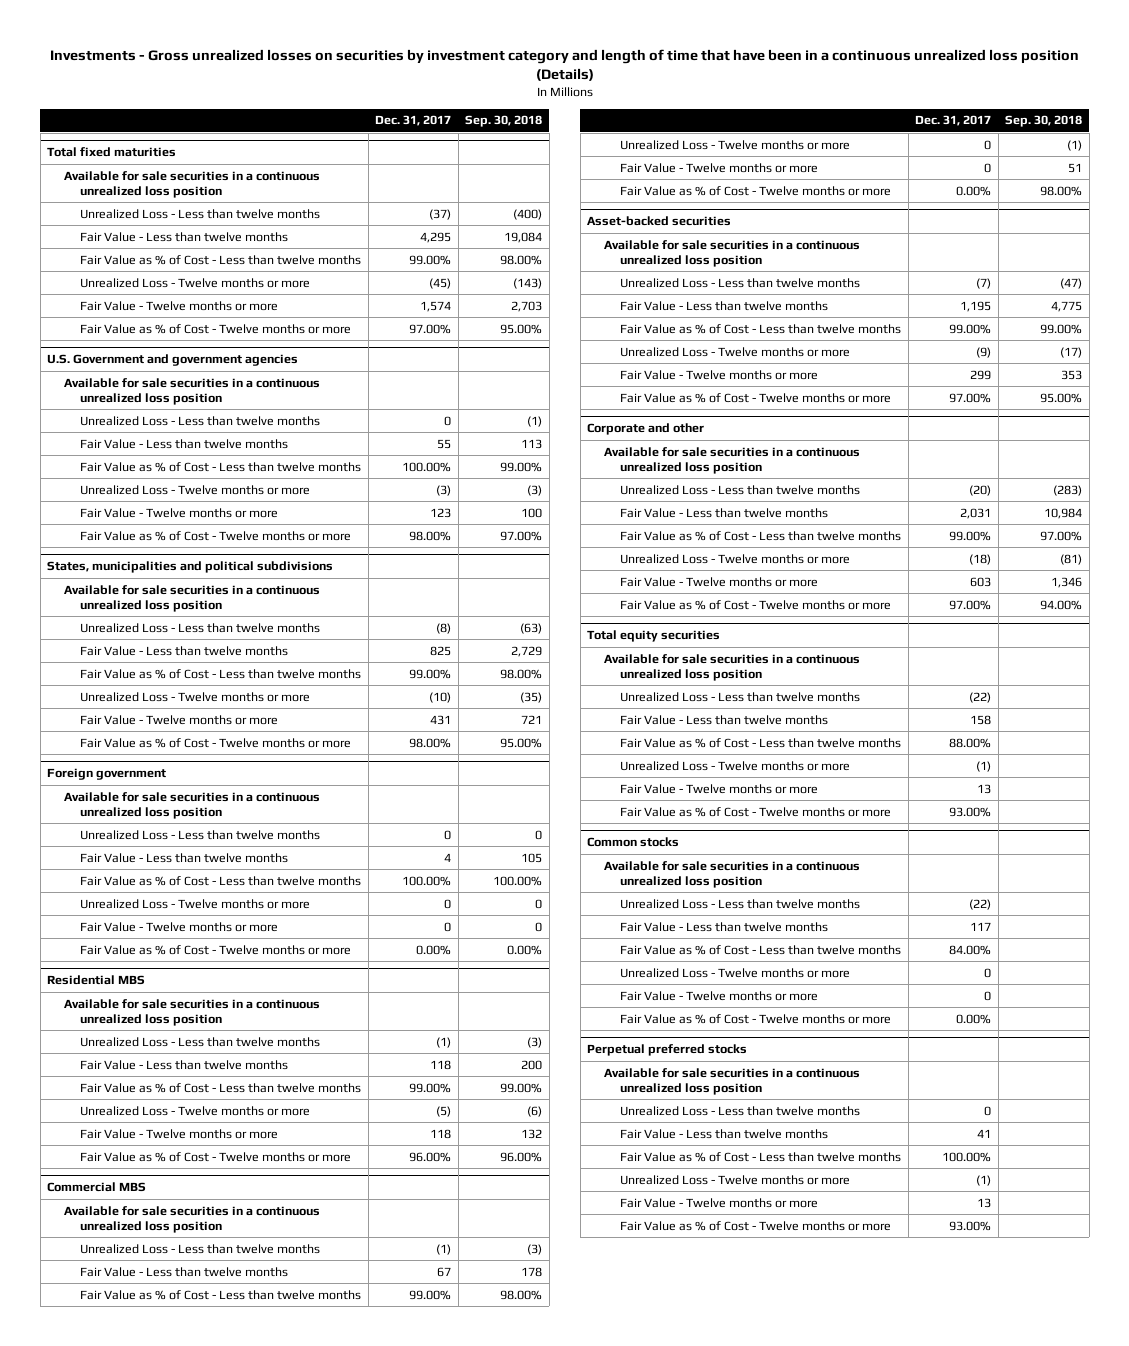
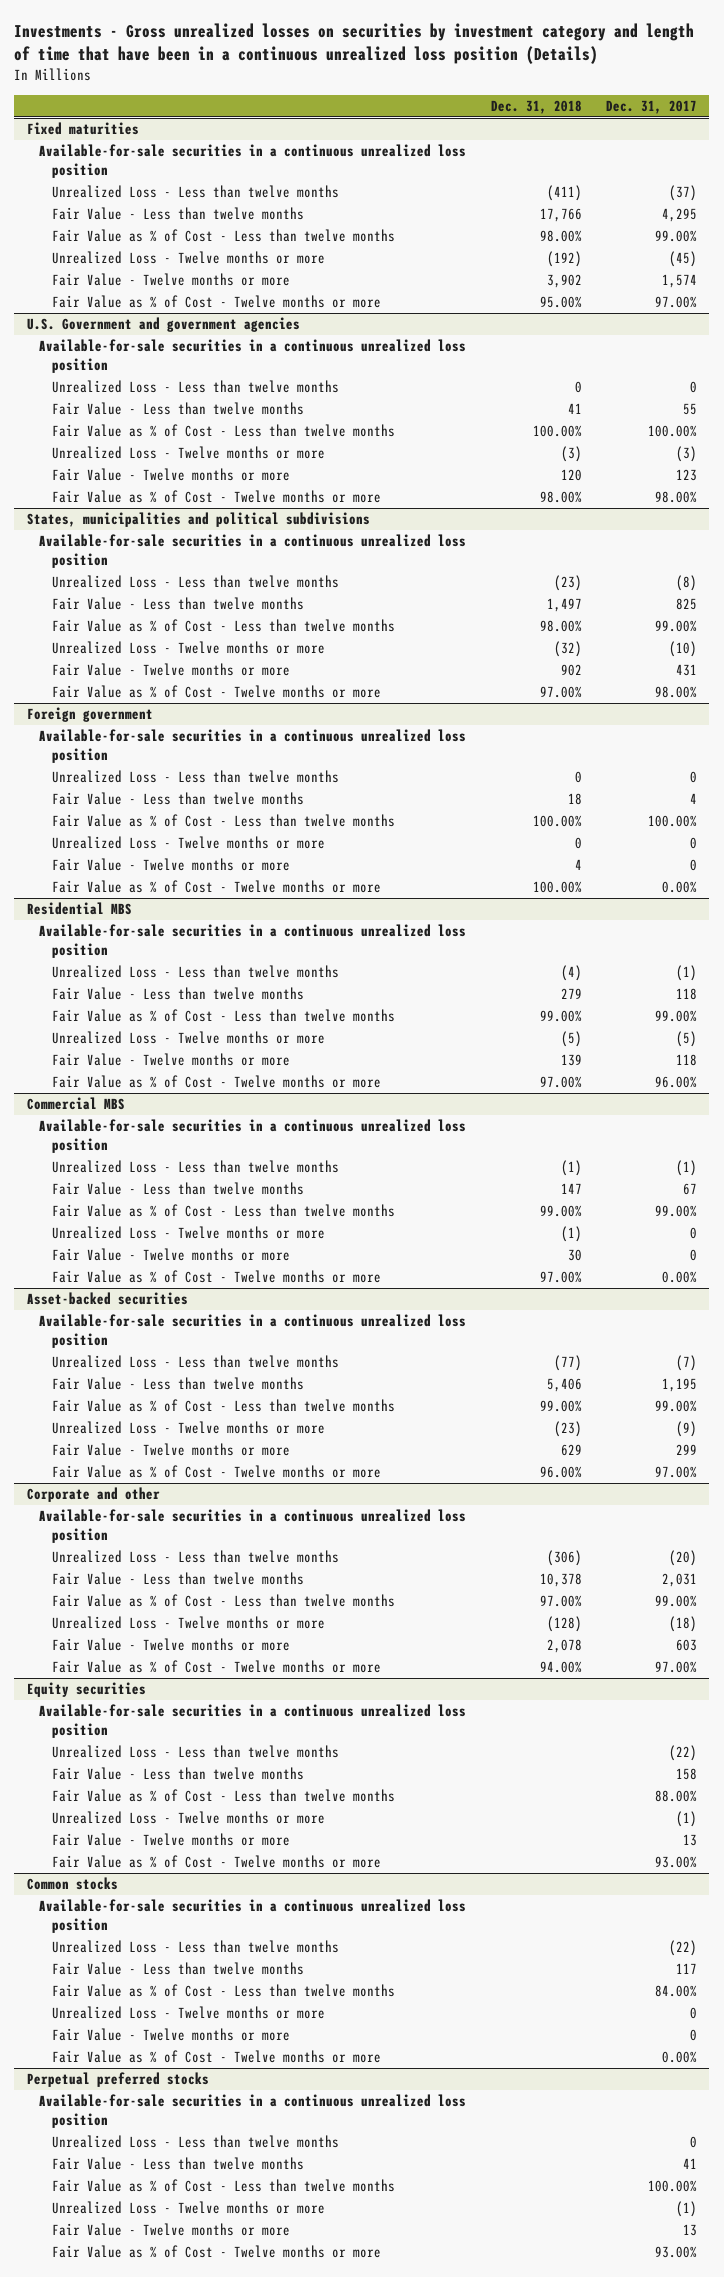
[465,115,543,128] Sep. 30, 2018 -> none
none -> [490,99,582,114] Dec. 31, 2018
[47,147,177,158] Total fixed maturities -> [26,122,139,136] Fixed maturities
[63,170,320,198] Available for sale securities in a continuous unrealized loss position -> [39,144,467,178] Available-for-sale securities in a continuous unrealized loss position
[63,377,320,405] Available for sale securities in a continuous unrealized loss position -> [39,339,467,373] Available-for-sale securities in a continuous unrealized loss position
[63,584,320,612] Available for sale securities in a continuous unrealized loss position -> [39,534,467,568] Available-for-sale securities in a continuous unrealized loss position
[63,791,320,819] Available for sale securities in a continuous unrealized loss position -> [39,729,467,763] Available-for-sale securities in a continuous unrealized loss position
[63,998,320,1026] Available for sale securities in a continuous unrealized loss position -> [39,924,467,958] Available-for-sale securities in a continuous unrealized loss position
[63,1205,320,1233] Available for sale securities in a continuous unrealized loss position -> [39,1119,467,1153] Available-for-sale securities in a continuous unrealized loss position
[603,239,860,267] Available for sale securities in a continuous unrealized loss position -> [39,1314,467,1348] Available-for-sale securities in a continuous unrealized loss position
[603,446,860,474] Available for sale securities in a continuous unrealized loss position -> [39,1509,467,1543] Available-for-sale securities in a continuous unrealized loss position
[587,630,721,643] Total equity securities -> [26,1682,146,1698] Equity securities
[603,653,860,681] Available for sale securities in a continuous unrealized loss position -> [39,1704,467,1738] Available-for-sale securities in a continuous unrealized loss position
[603,860,860,888] Available for sale securities in a continuous unrealized loss position -> [39,1899,467,1933] Available-for-sale securities in a continuous unrealized loss position
[603,1067,860,1095] Available for sale securities in a continuous unrealized loss position -> [39,2094,467,2128] Available-for-sale securities in a continuous unrealized loss position

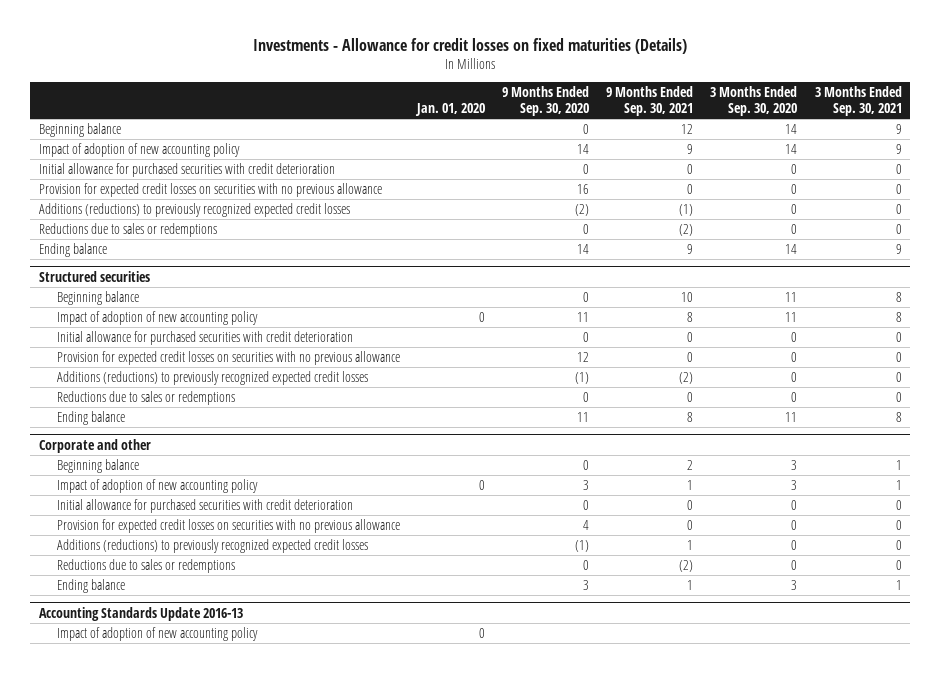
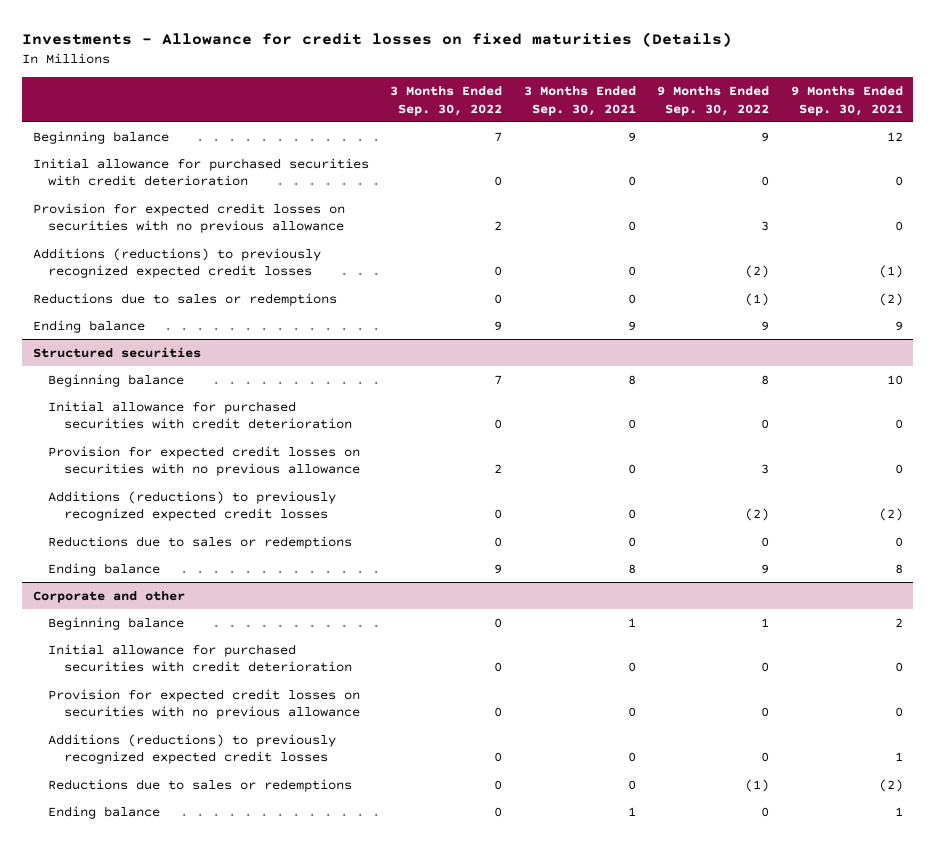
[415,103,486,117] Jan. 01, 2020 -> none
[502,86,590,117] 9 Months Ended Sep. 30, 2020 -> none
[710,86,798,117] 3 Months Ended Sep. 30, 2020 -> none
none -> [390,86,503,116] 3 Months Ended Sep. 30, 2022
none -> [657,86,770,116] 9 Months Ended Sep. 30, 2022
[38,142,240,157] Impact of adoption of new accounting policy -> none
[57,310,259,325] Impact of adoption of new accounting policy -> none
[57,478,259,493] Impact of adoption of new accounting policy -> none
[38,606,243,621] Accounting Standards Update 2016-13 -> none
[57,626,259,641] Impact of adoption of new accounting policy -> none

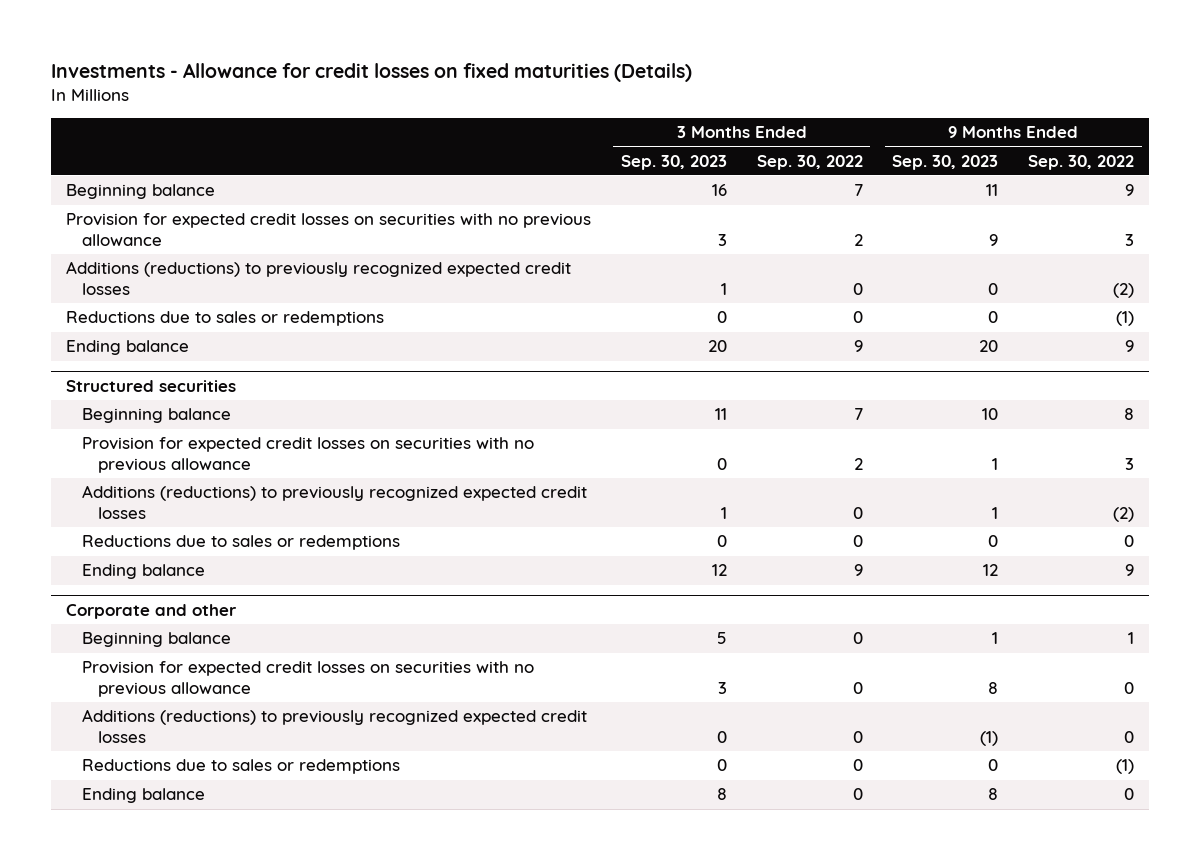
[523,86,636,116] 3 Months Ended Sep. 30, 2021 -> none
[790,86,903,116] 9 Months Ended Sep. 30, 2021 -> none
none -> [620,154,727,170] Sep. 30, 2023
none -> [892,154,999,170] Sep. 30, 2023
[32,157,369,187] Initial allowance for purchased securities with credit deterioration -> none
[48,400,353,430] Initial allowance for purchased securities with credit deterioration -> none
[48,643,353,673] Initial allowance for purchased securities with credit deterioration -> none

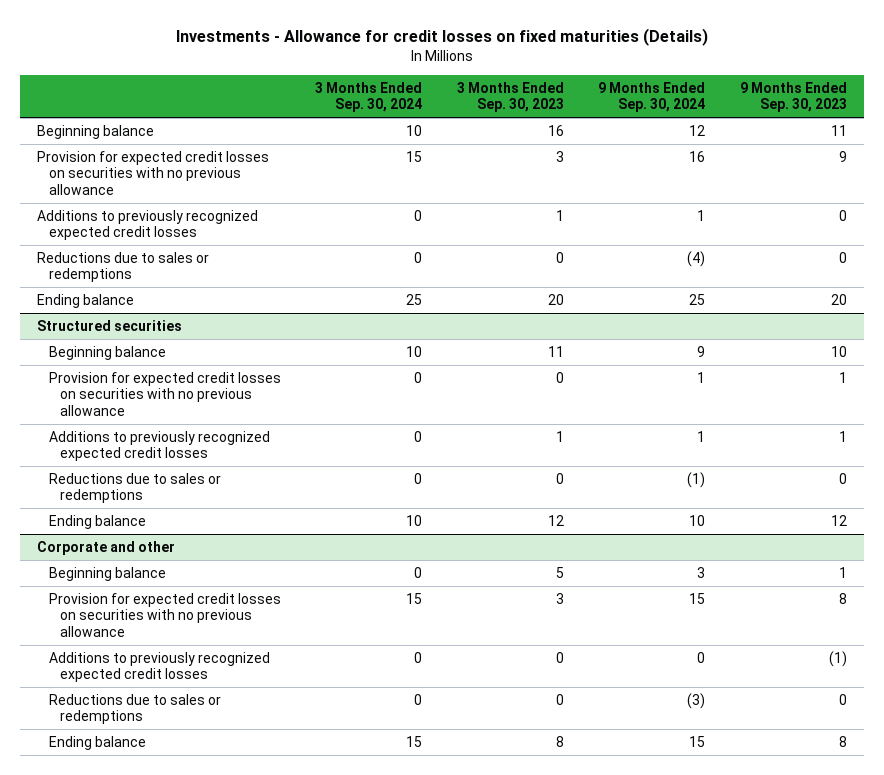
[756,154,863,170] Sep. 30, 2022 -> none
[1028,154,1135,170] Sep. 30, 2022 -> none
none -> [315,81,423,113] 3 Months Ended Sep. 30, 2024
none -> [598,81,706,113] 9 Months Ended Sep. 30, 2024
[65,261,571,296] Additions (reductions) to previously recognized expected credit losses -> [37,209,259,241] Additions to previously recognized expected credit losses
[82,485,588,520] Additions (reductions) to previously recognized expected credit losses -> [48,430,270,462] Additions to previously recognized expected credit losses
[82,709,588,744] Additions (reductions) to previously recognized expected credit losses -> [48,651,270,683] Additions to previously recognized expected credit losses

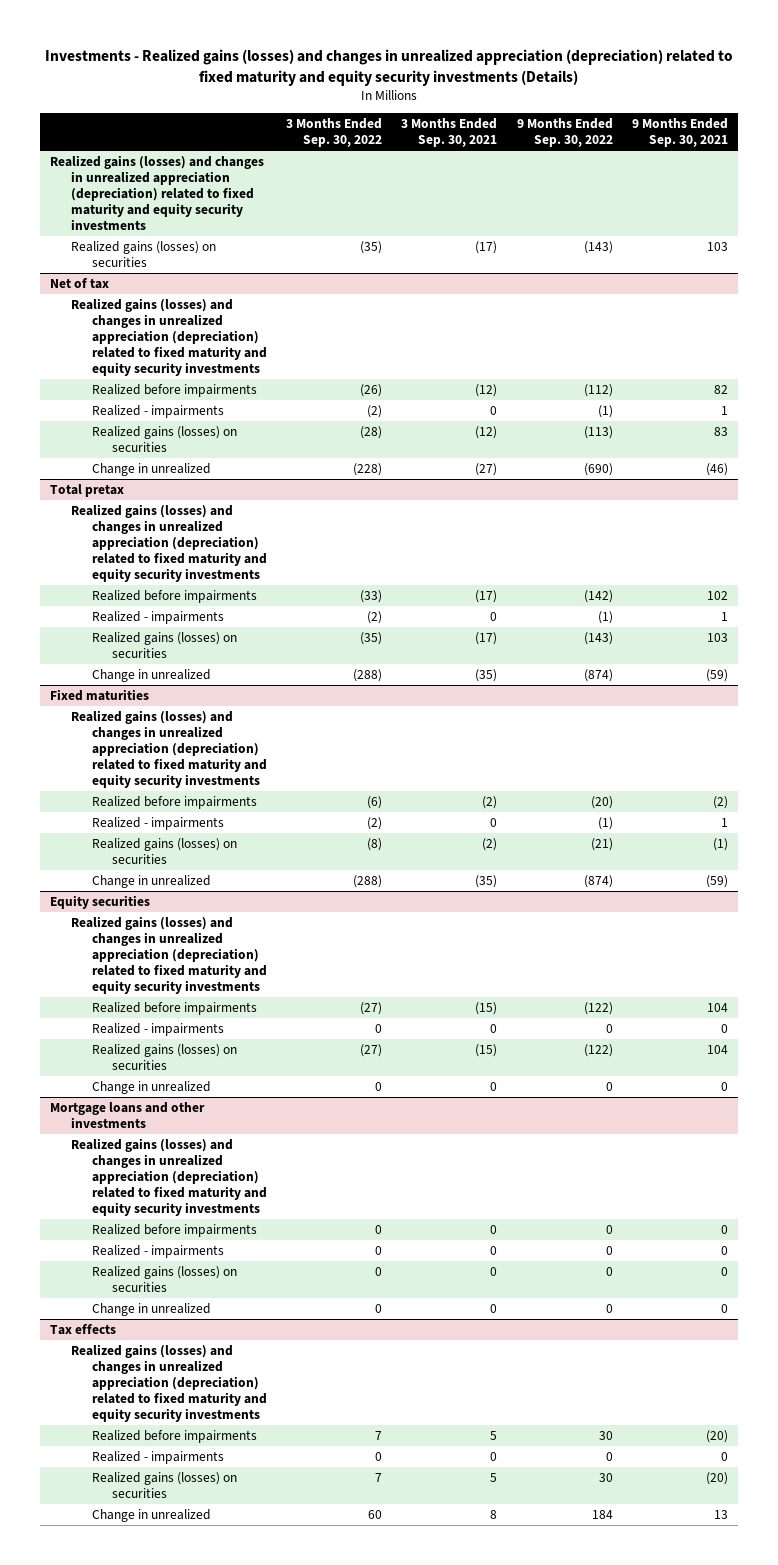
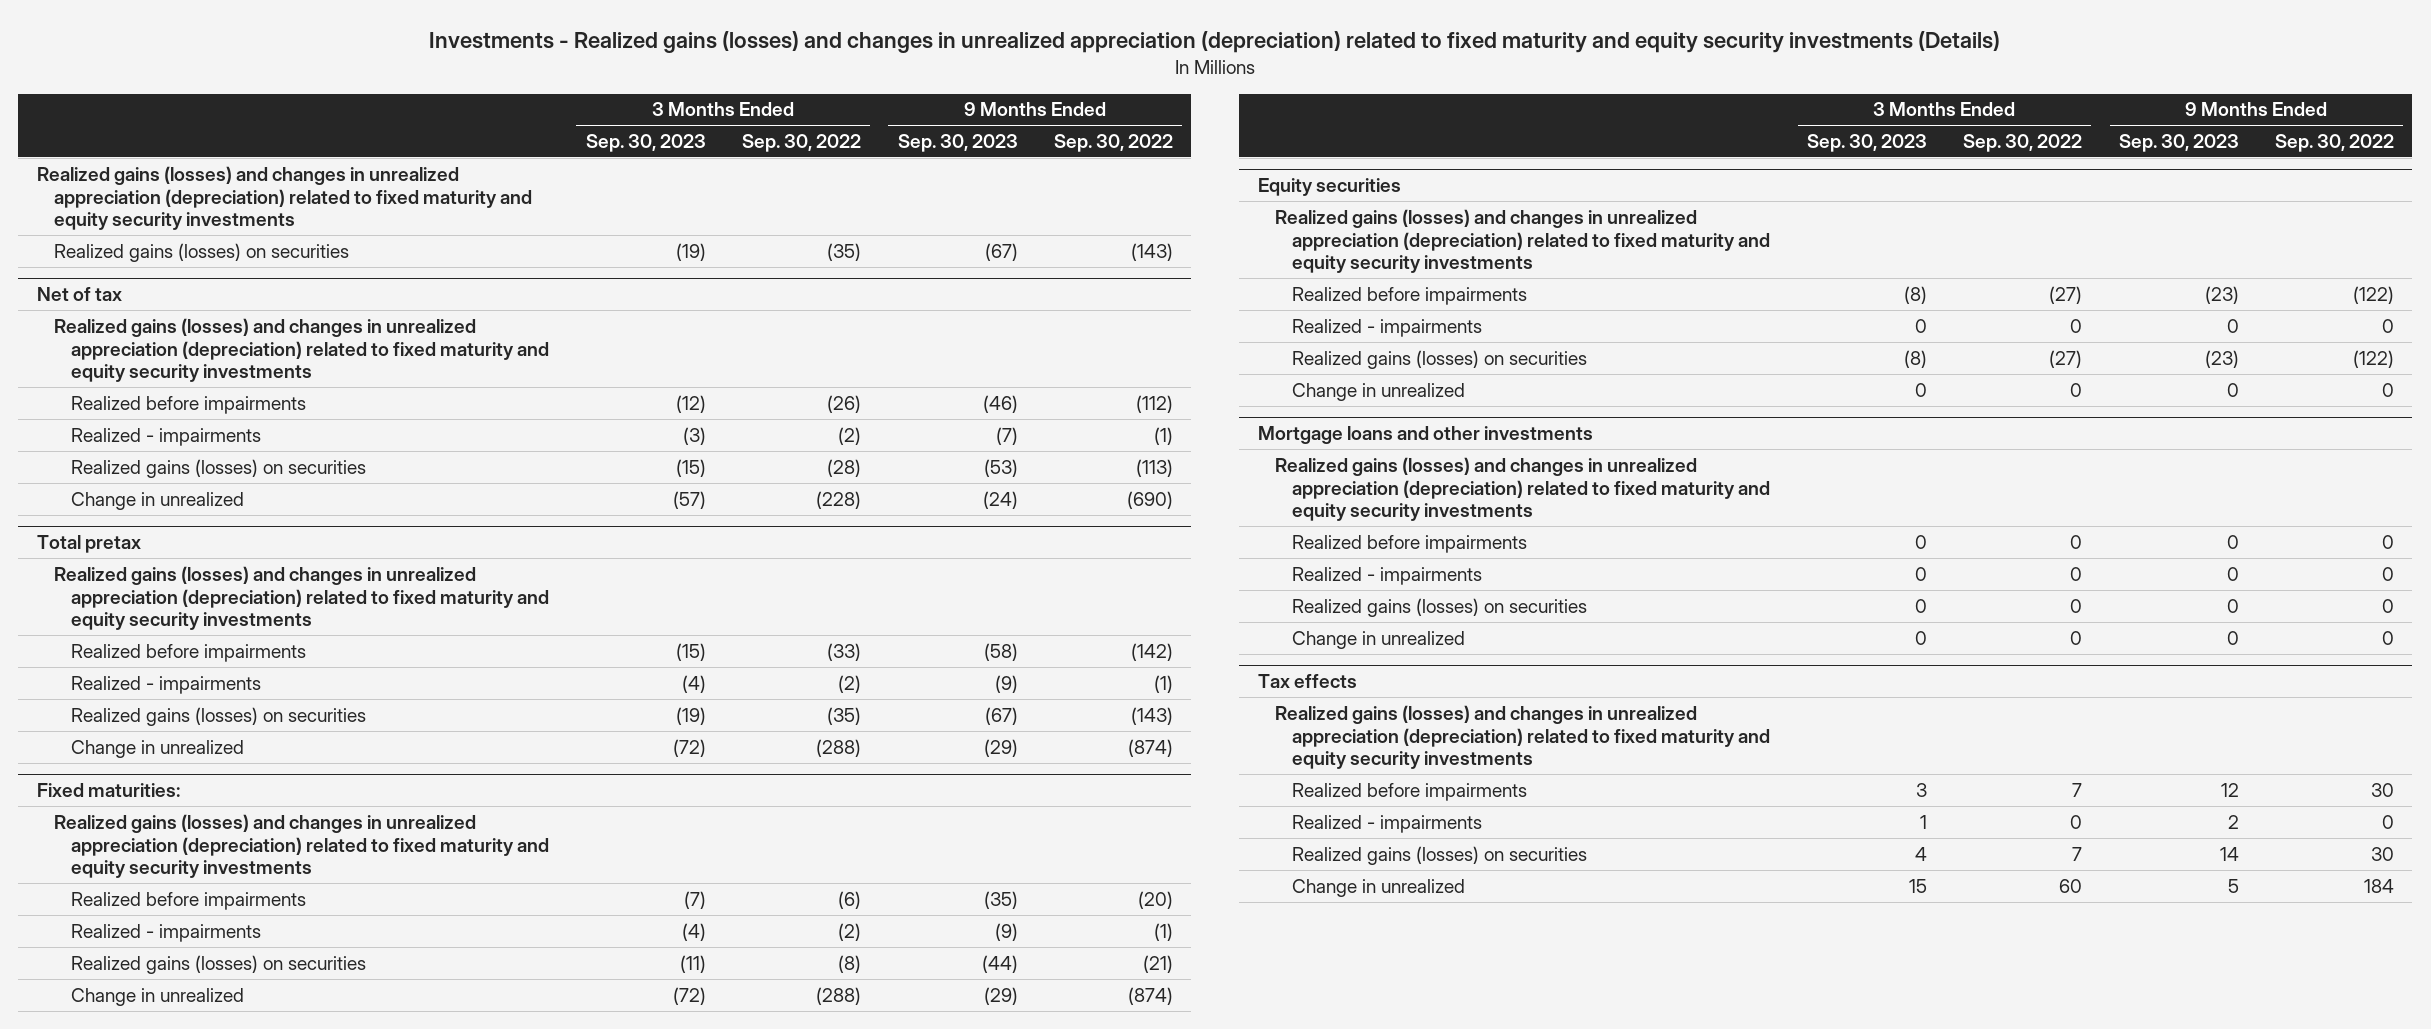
[401,118,498,147] 3 Months Ended Sep. 30, 2021 -> none
[632,118,729,147] 9 Months Ended Sep. 30, 2021 -> none
none -> [585,134,706,153] Sep. 30, 2023
none -> [897,134,1018,153] Sep. 30, 2023
[50,689,150,702] Fixed maturities -> [36,783,180,798] Fixed maturities:

